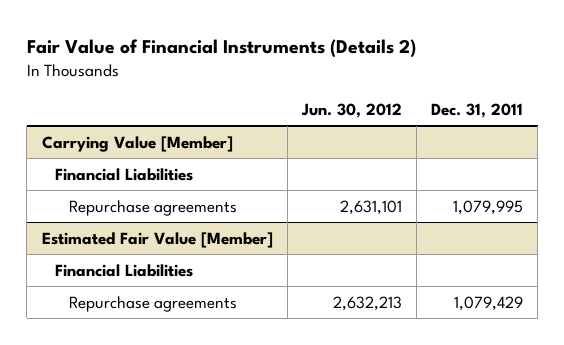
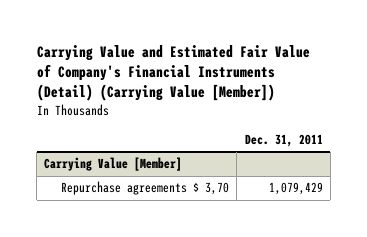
[26,39,416,59] Fair Value of Financial Instruments (Details 2) -> [36,44,310,102] Carrying Value and Estimated Fair Value of Company's Financial Instruments (Detail) (Carrying Value [Member])
[300,102,402,118] Jun. 30, 2012 -> none
[55,167,194,181] Financial Liabilities -> none
[41,231,273,248] Estimated Fair Value [Member] -> none
[55,263,194,277] Financial Liabilities -> none
[68,295,237,312] Repurchase agreements -> none
[68,199,237,216] Repurchase agreements -> [61,181,230,196] Repurchase agreements $ 3,70
[452,199,523,215] 1,079,995 -> [268,182,323,196] 1,079,429

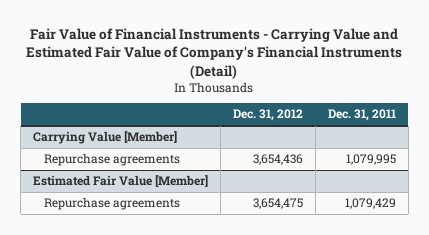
[36,44,310,102] Carrying Value and Estimated Fair Value of Company's Financial Instruments (Detail) (Carrying Value [Member]) -> [26,27,403,79] Fair Value of Financial Instruments - Carrying Value and Estimated Fair Value of Company's Financial Instruments (Detail)
none -> [232,109,303,122] Dec. 31, 2012
[61,181,230,196] Repurchase agreements $ 3,70 -> [44,153,181,167] Repurchase agreements
[268,182,323,196] 1,079,429 -> [345,154,396,166] 1,079,995
none -> [33,175,209,188] Estimated Fair Value [Member]
none -> [44,197,181,211] Repurchase agreements

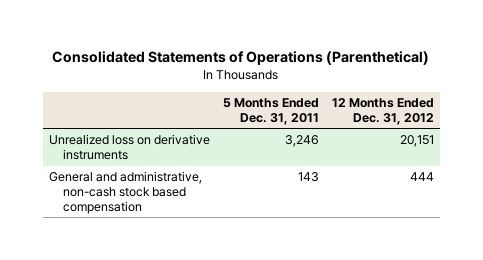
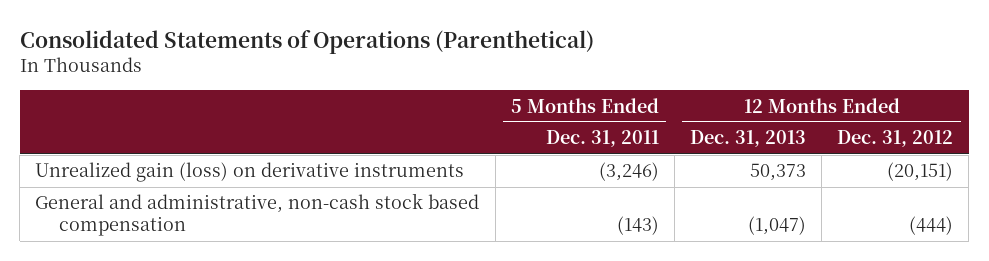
none -> [689,130,806,148] Dec. 31, 2013
[49,134,211,161] Unrealized loss on derivative instruments -> [35,162,465,183] Unrealized gain (loss) on derivative instruments
[284,135,319,148] 3,246 -> [598,162,659,182] (3,246)
[399,135,434,148] 20,151 -> [887,162,954,182] (20,151)
[297,172,319,183] 143 -> [616,216,659,236] (143)
[409,172,434,182] 444 -> [909,216,954,236] (444)

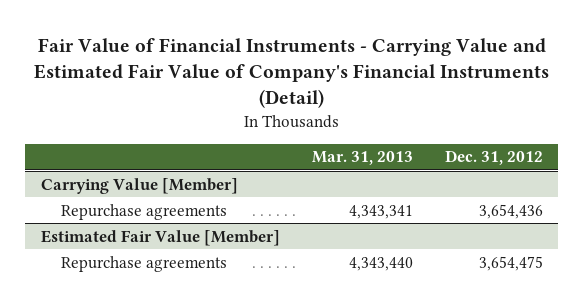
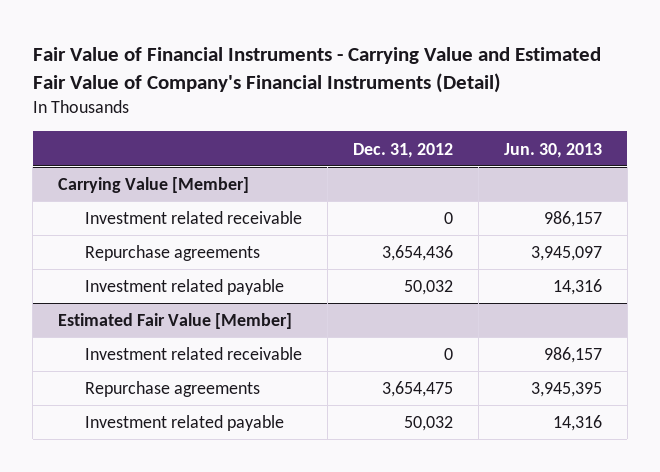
[311,151,413,166] Mar. 31, 2013 -> none
none -> [503,142,602,158] Jun. 30, 2013
none -> [84,211,302,225] Investment related receivable
none -> [84,279,284,296] Investment related payable
none -> [84,347,302,361] Investment related receivable
none -> [84,415,284,432] Investment related payable

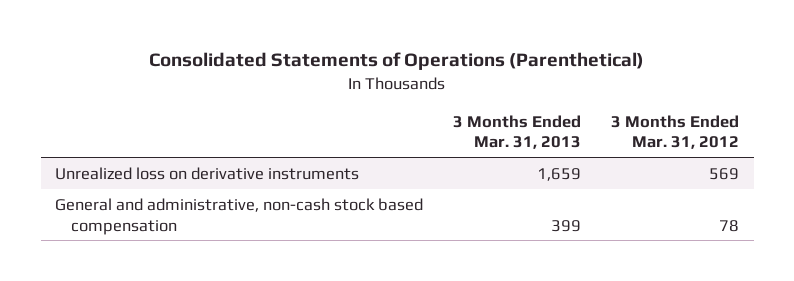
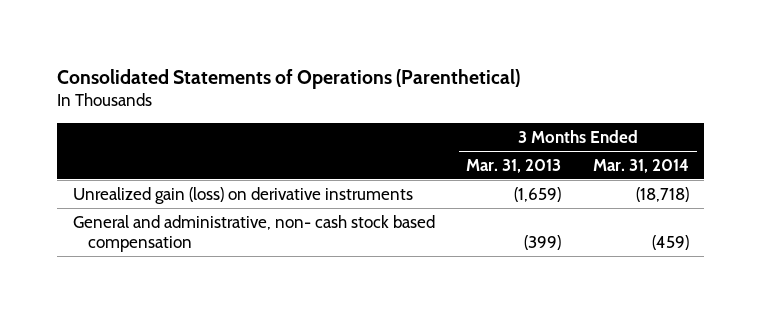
[610,114,739,150] 3 Months Ended Mar. 31, 2012 -> none
none -> [592,158,689,173] Mar. 31, 2014
[55,166,360,180] Unrealized loss on derivative instruments -> [73,186,414,204] Unrealized gain (loss) on derivative instruments
[537,167,582,181] 1,659 -> [514,186,562,202] (1,659)
[55,197,424,235] General and administrative, non-cash stock based compensation -> [73,214,436,252] General and administrative, non- cash stock based compensation
[551,219,582,232] 399 -> [524,234,562,250] (399)

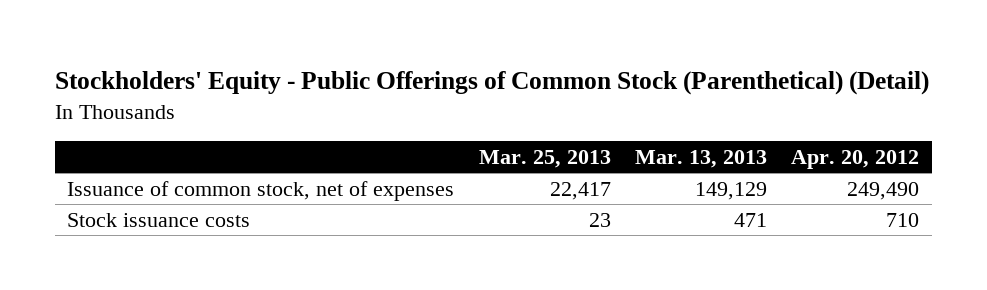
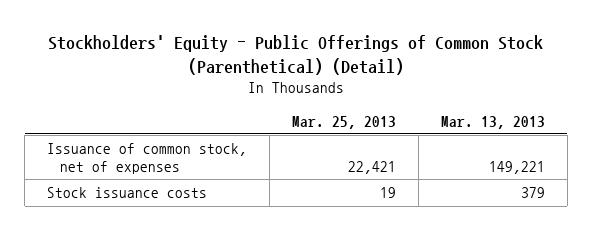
[791,150,920,170] Apr. 20, 2012 -> none
[549,181,611,200] 22,417 -> [347,160,396,174] 22,421
[695,181,768,200] 149,129 -> [488,160,545,174] 149,221
[588,212,611,227] 23 -> [379,187,396,199] 19
[734,212,768,227] 471 -> [520,187,545,199] 379

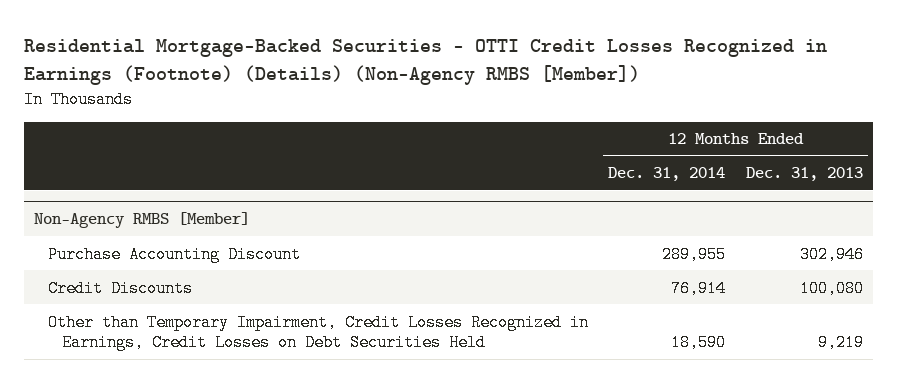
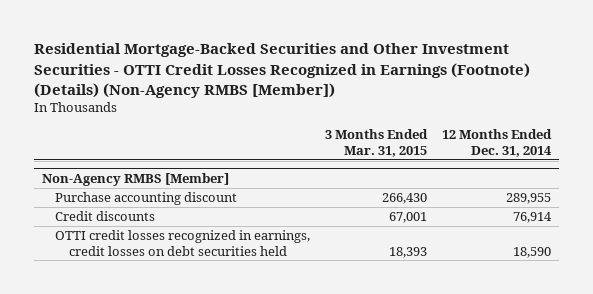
[23,38,827,85] Residential Mortgage-Backed Securities - OTTI Credit Losses Recognized in Earnings (Footnote) (Details) (Non-Agency RMBS [Member]) -> [34,43,531,98] Residential Mortgage-Backed Securities and Other Investment Securities - OTTI Credit Losses Recognized in Earnings (Footnote) (Details) (Non-Agency RMBS [Member])
[745,167,863,182] Dec. 31, 2013 -> none
none -> [325,129,429,158] 3 Months Ended Mar. 31, 2015
[47,245,301,263] Purchase Accounting Discount -> [55,192,238,206] Purchase accounting discount
[47,279,193,297] Credit Discounts -> [55,211,156,222] Credit discounts
[47,313,589,352] Other than Temporary Impairment, Credit Losses Recognized in Earnings, Credit Losses on Debt Securities Held -> [55,230,311,256] OTTI credit losses recognized in earnings, credit losses on debt securities held

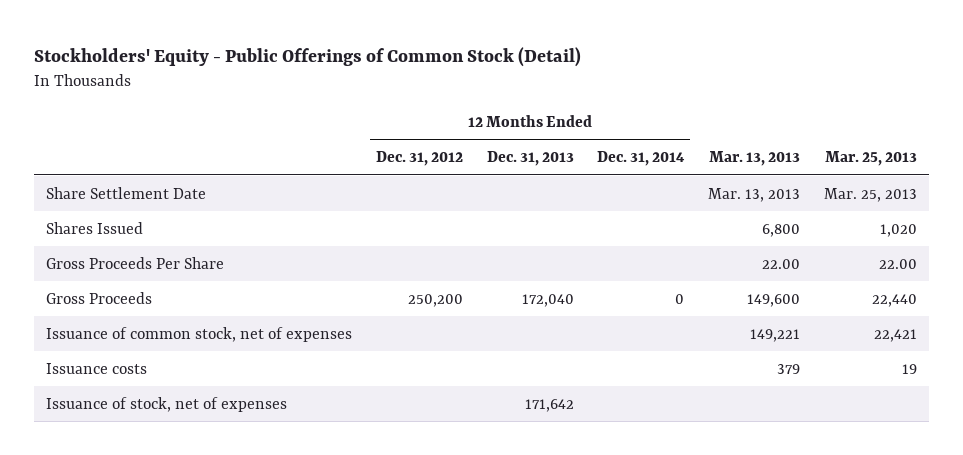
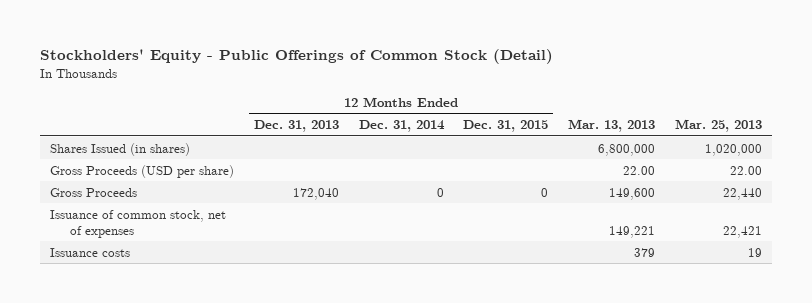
[375,151,463,167] Dec. 31, 2012 -> none
none -> [463,120,549,133] Dec. 31, 2015
[45,186,206,199] Share Settlement Date -> none
[45,221,143,234] Shares Issued -> [49,142,190,156] Shares Issued (in shares)
[762,223,801,237] 6,800 -> [598,143,656,156] 6,800,000
[880,223,918,237] 1,020 -> [705,143,763,156] 1,020,000
[45,256,224,269] Gross Proceeds Per Share -> [49,164,234,178] Gross Proceeds (USD per share)
[45,396,287,412] Issuance of stock, net of expenses -> none

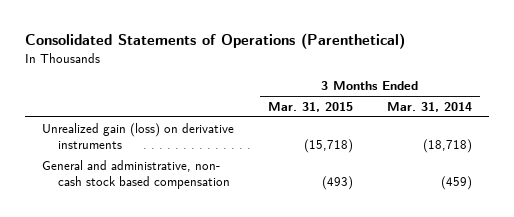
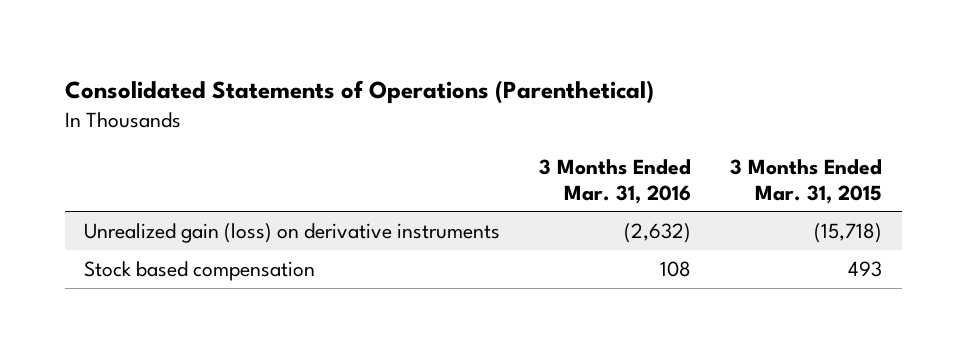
[387,101,473,112] Mar. 31, 2014 -> none
none -> [539,158,692,204] 3 Months Ended Mar. 31, 2016
[42,159,230,189] General and administrative, non- cash stock based compensation -> [84,260,316,281] Stock based compensation
[322,175,354,190] (493) -> [848,260,883,277] 493

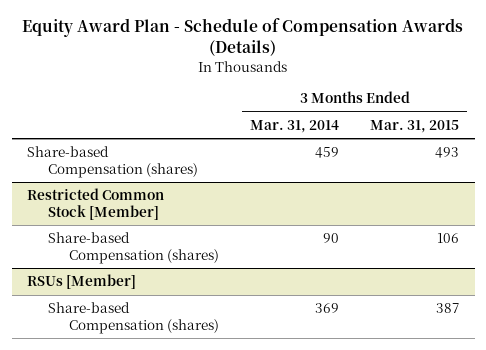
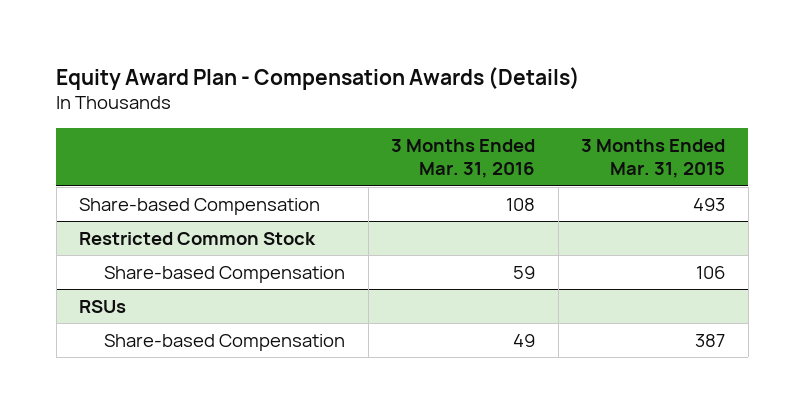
[22,18,464,57] Equity Award Plan - Schedule of Compensation Awards (Details) -> [56,66,581,90] Equity Award Plan - Compensation Awards (Details)
[250,119,340,133] Mar. 31, 2014 -> none
none -> [391,138,536,179] 3 Months Ended Mar. 31, 2016
[27,146,199,178] Share-based Compensation (shares) -> [78,197,320,215] Share-based Compensation
[27,188,165,220] Restricted Common Stock [Member] -> [78,231,316,245] Restricted Common Stock
[48,232,220,264] Share-based Compensation (shares) -> [104,265,346,283] Share-based Compensation
[27,274,137,290] RSUs [Member] -> [78,299,126,313] RSUs
[48,302,220,334] Share-based Compensation (shares) -> [104,333,346,351] Share-based Compensation

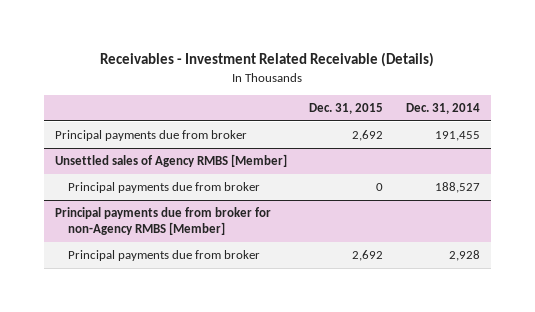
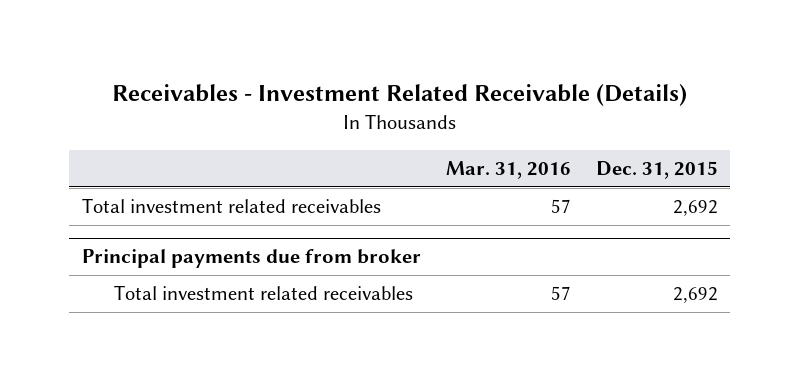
[405,102,480,114] Dec. 31, 2014 -> none
none -> [445,160,571,179] Mar. 31, 2016
[55,154,288,168] Unsettled sales of Agency RMBS [Member] -> none
[68,182,261,194] Principal payments due from broker -> none
[55,130,248,142] Principal payments due from broker -> [81,198,381,214] Total investment related receivables
[55,207,272,236] Principal payments due from broker for non-Agency RMBS [Member] -> [81,249,421,269] Principal payments due from broker
[68,250,261,262] Principal payments due from broker -> [113,285,413,301] Total investment related receivables

